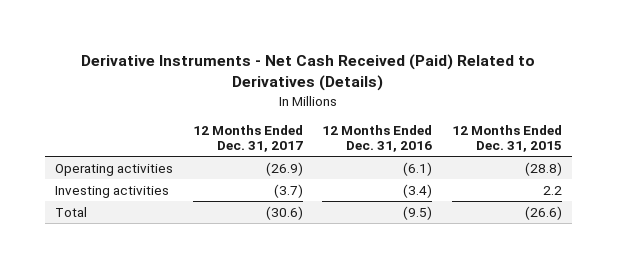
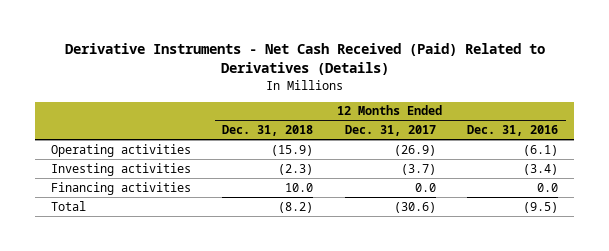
[451,124,562,153] 12 Months Ended Dec. 31, 2015 -> none
none -> [222,125,314,137] Dec. 31, 2018
none -> [51,181,192,195] Financing activities

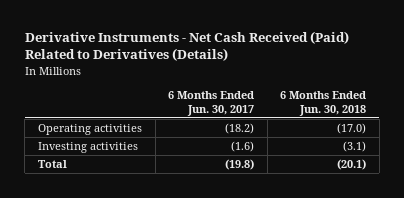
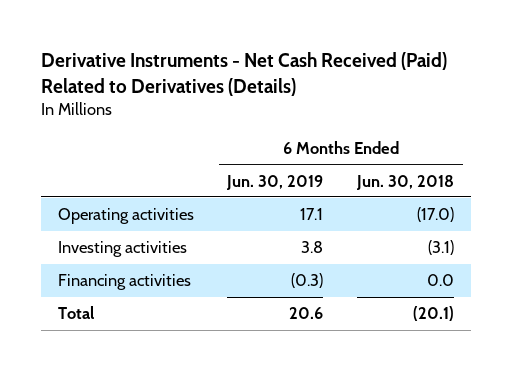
[168,90,255,116] 6 Months Ended Jun. 30, 2017 -> none
none -> [226,174,324,190] Jun. 30, 2019
none -> [57,274,191,291] Financing activities

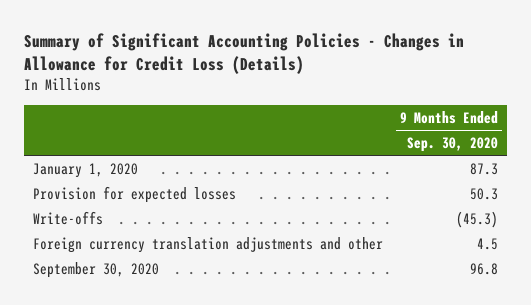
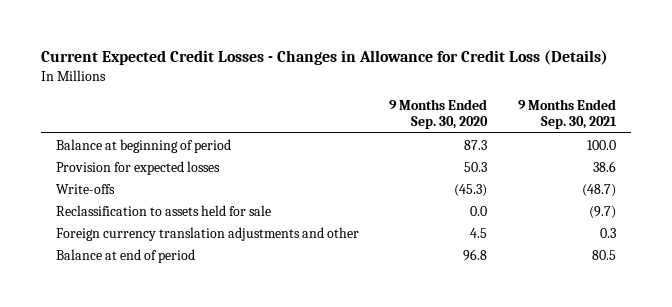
[24,33,465,75] Summary of Significant Accounting Policies - Changes in Allowance for Credit Loss (Details) -> [40,49,608,65] Current Expected Credit Losses - Changes in Allowance for Credit Loss (Details)
none -> [517,99,617,130] 9 Months Ended Sep. 30, 2021
[32,162,138,178] January 1, 2020 -> [55,138,231,153] Balance at beginning of period
none -> [55,204,271,216] Reclassification to assets held for sale
[32,261,159,278] September 30, 2020 -> [55,248,195,263] Balance at end of period

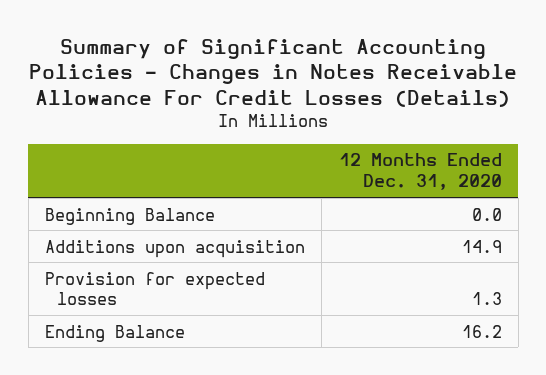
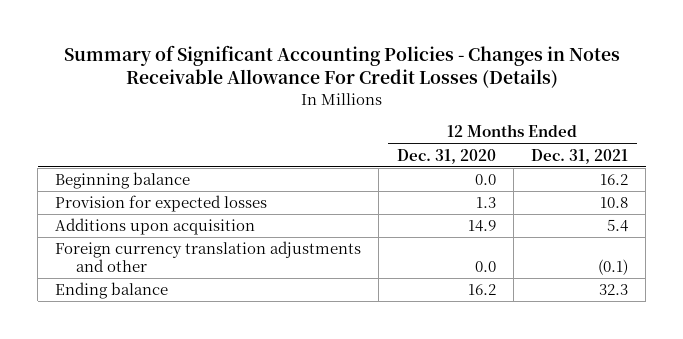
none -> [530,148,628,164] Dec. 31, 2021
[44,207,215,225] Beginning Balance -> [55,172,191,190] Beginning balance
[44,239,305,258] Additions upon acquisition -> [55,218,256,236] Additions upon acquisition
none -> [55,241,362,273] Foreign currency translation adjustments and other
[44,324,185,342] Ending Balance -> [55,282,169,300] Ending balance

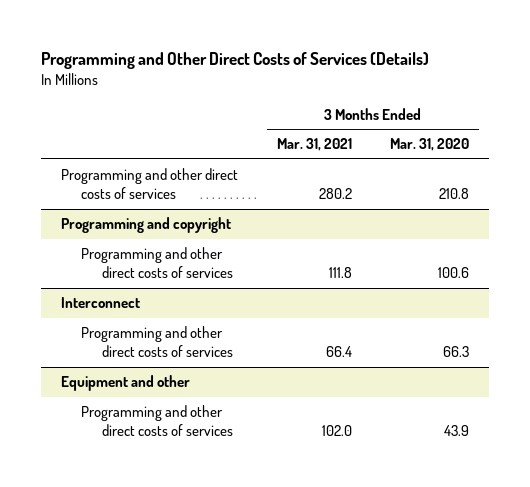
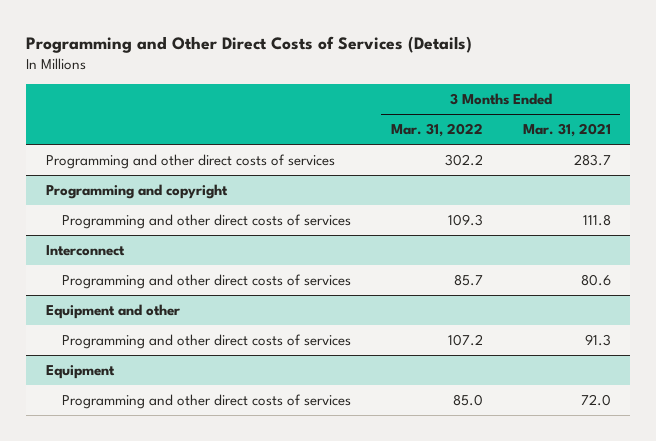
[390,138,470,152] Mar. 31, 2020 -> none
none -> [390,123,483,138] Mar. 31, 2022
[318,188,352,200] 280.2 -> [573,153,611,166] 283.7
[325,346,352,358] 66.4 -> [580,273,611,286] 80.6
[321,425,352,437] 102.0 -> [584,333,611,346] 91.3
none -> [45,364,115,379] Equipment
none -> [62,393,352,409] Programming and other direct costs of services

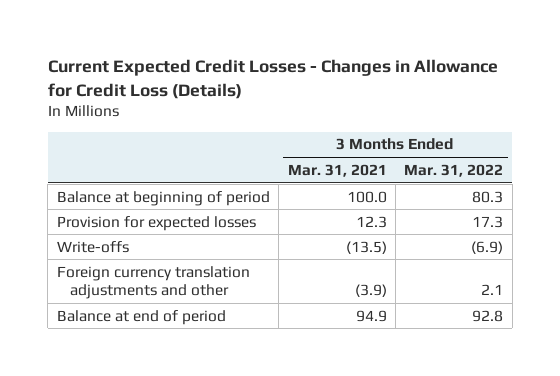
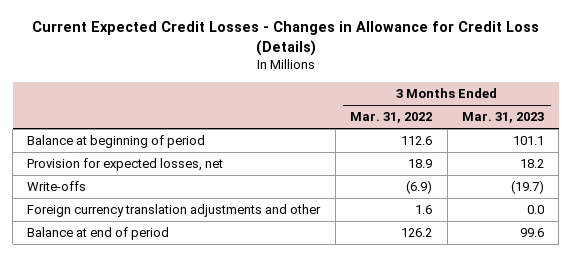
[287,163,387,177] Mar. 31, 2021 -> none
none -> [462,112,545,124] Mar. 31, 2023
[472,190,504,203] 80.3 -> [401,136,433,146] 112.6
[56,215,256,231] Provision for expected losses -> [27,158,224,172] Provision for expected losses, net
[472,215,504,228] 17.3 -> [408,159,433,169] 18.9
[481,284,504,296] 2.1 -> [415,205,433,215] 1.6
[472,309,504,322] 92.8 -> [401,228,433,238] 126.2

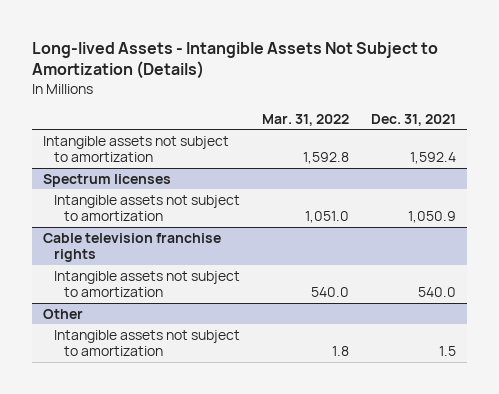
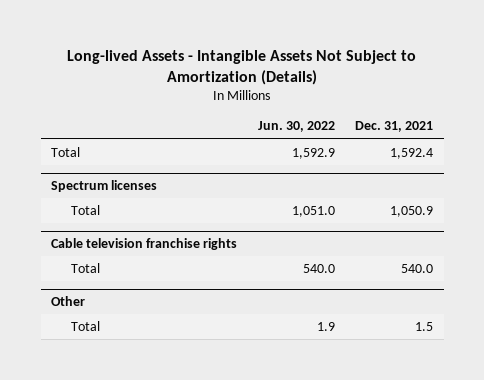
[261,113,349,126] Mar. 31, 2022 -> none
none -> [257,121,335,133] Jun. 30, 2022
[43,135,230,163] Intangible assets not subject to amortization -> [50,146,80,157] Total
[53,194,240,222] Intangible assets not subject to amortization -> [70,204,100,215] Total
[53,270,240,298] Intangible assets not subject to amortization -> [70,262,100,273] Total
[53,329,240,357] Intangible assets not subject to amortization -> [70,320,100,331] Total

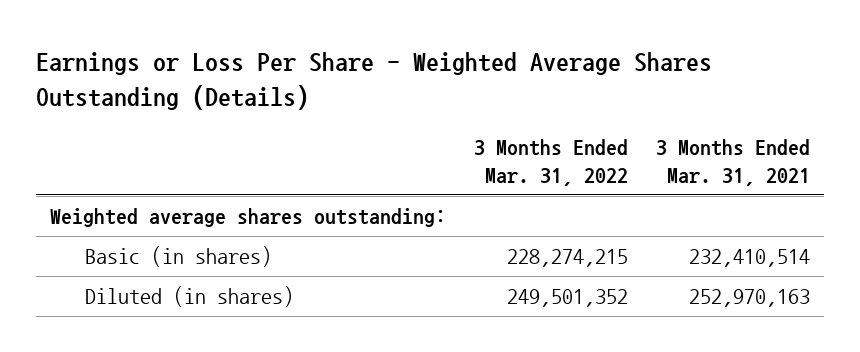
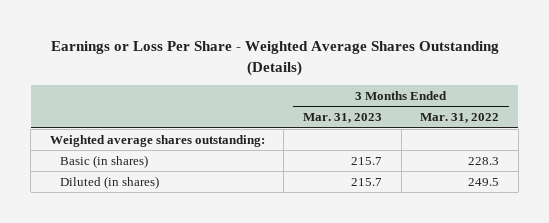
[656,138,811,186] 3 Months Ended Mar. 31, 2021 -> none
none -> [303,113,383,124] Mar. 31, 2023
[507,249,629,268] 228,274,215 -> [468,156,500,165] 228.3
[507,289,629,308] 249,501,352 -> [468,177,500,186] 249.5

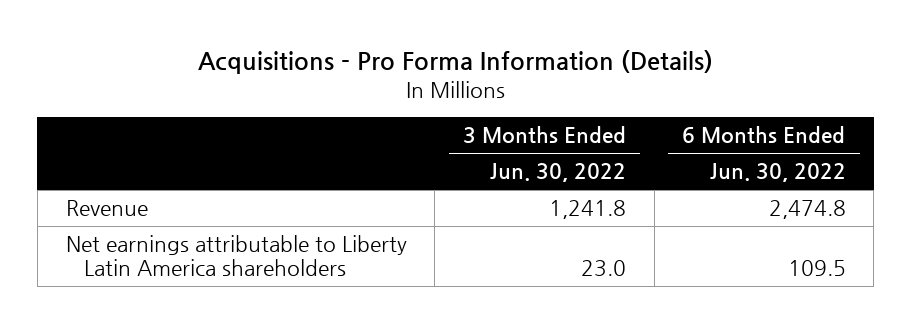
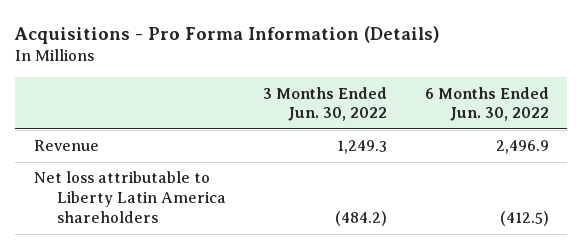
[549,200,627,220] 1,241.8 -> [337,140,388,155] 1,249.3
[768,200,846,220] 2,474.8 -> [495,140,549,155] 2,496.9
[65,235,407,277] Net earnings attributable to Liberty Latin America shareholders -> [33,171,226,224] Net loss attributable to Liberty Latin America shareholders
[581,260,627,278] 23.0 -> [335,211,388,227] (484.2)
[787,260,846,277] 109.5 -> [499,211,549,227] (412.5)

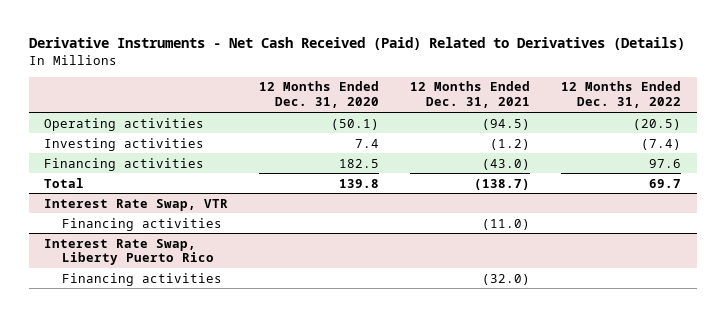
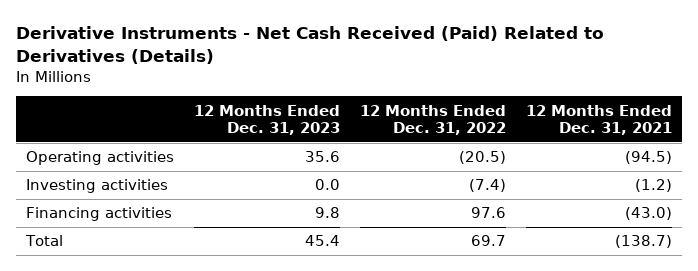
[259,81,380,109] 12 Months Ended Dec. 31, 2020 -> none
none -> [194,104,341,136] 12 Months Ended Dec. 31, 2023
[44,198,229,211] Interest Rate Swap, VTR -> none
[61,217,222,231] Financing activities -> none
[44,238,214,266] Interest Rate Swap, Liberty Puerto Rico -> none
[61,272,222,286] Financing activities -> none

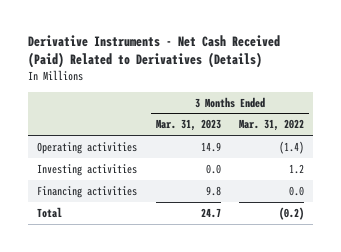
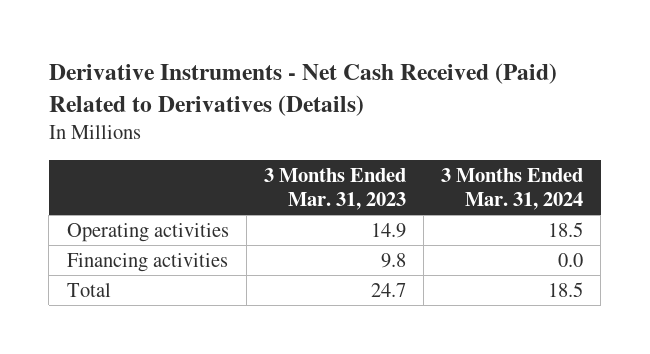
[239,119,305,132] Mar. 31, 2022 -> none
none -> [441,167,584,210] 3 Months Ended Mar. 31, 2024
[37,163,138,176] Investing activities -> none

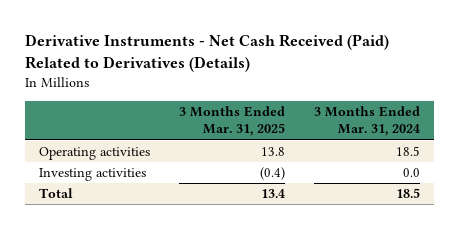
[263,167,406,210] 3 Months Ended Mar. 31, 2023 -> none
none -> [179,105,286,137] 3 Months Ended Mar. 31, 2025
[66,252,228,272] Financing activities -> none
none -> [39,168,147,182] Investing activities

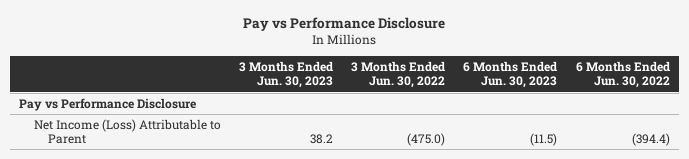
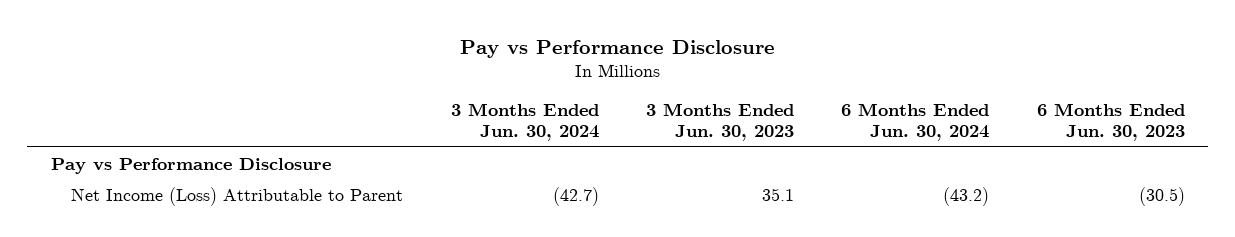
[351,61,446,89] 3 Months Ended Jun. 30, 2022 -> none
[575,61,670,89] 6 Months Ended Jun. 30, 2022 -> none
none -> [450,103,599,142] 3 Months Ended Jun. 30, 2024
none -> [841,103,990,142] 6 Months Ended Jun. 30, 2024
[309,134,333,145] 38.2 -> [762,187,795,201] 35.1
[530,133,558,147] (11.5) -> [1138,186,1185,206] (30.5)

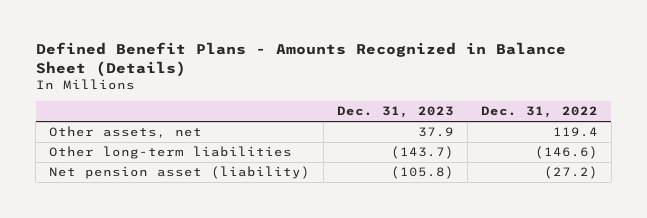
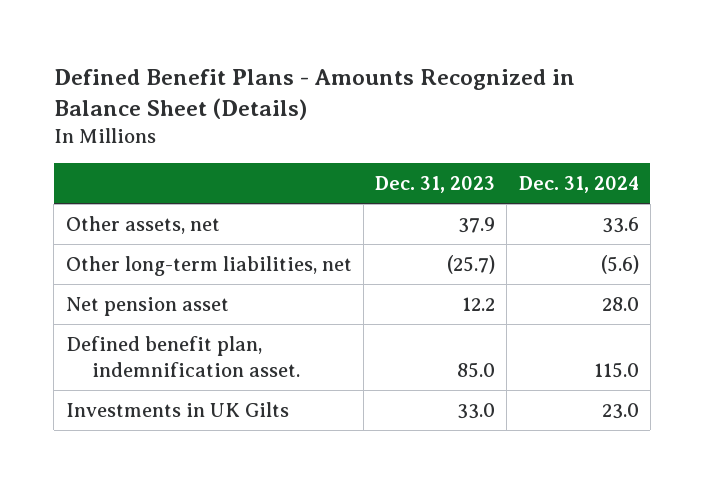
[480,106,598,119] Dec. 31, 2022 -> none
none -> [518,176,639,194] Dec. 31, 2024
[48,146,292,160] Other long-term liabilities -> [65,255,352,276] Other long-term liabilities, net
[390,146,454,160] (143.7) -> [447,254,496,274] (25.7)
[48,166,310,180] Net pension asset (liability) -> [65,296,229,316] Net pension asset
[390,166,454,180] (105.8) -> [462,296,496,311] 12.2
none -> [65,335,301,377] Defined benefit plan, indemnification asset.
none -> [65,401,289,417] Investments in UK Gilts

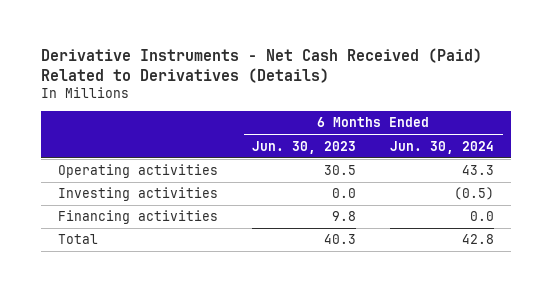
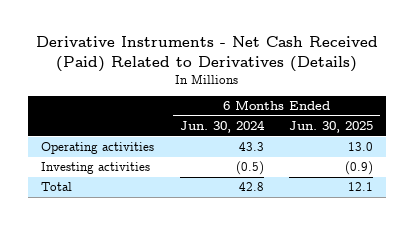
[252,140,357,154] Jun. 30, 2023 -> none
none -> [289,120,374,133] Jun. 30, 2025
[58,210,219,225] Financing activities -> none

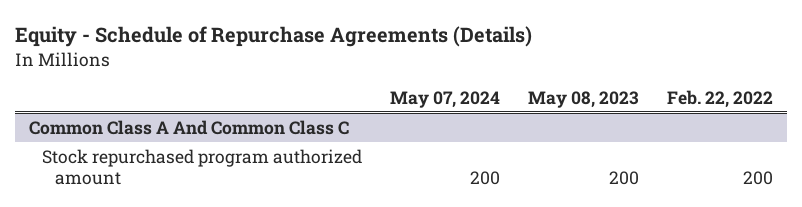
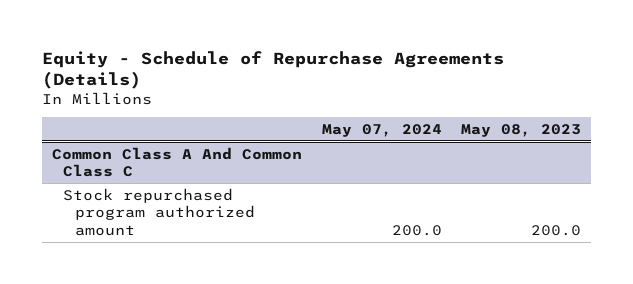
[667,89,774,108] Feb. 22, 2022 -> none
[470,170,501,185] 200 -> [391,225,442,237] 200.0
[609,170,640,185] 200 -> [531,225,582,237] 200.0

